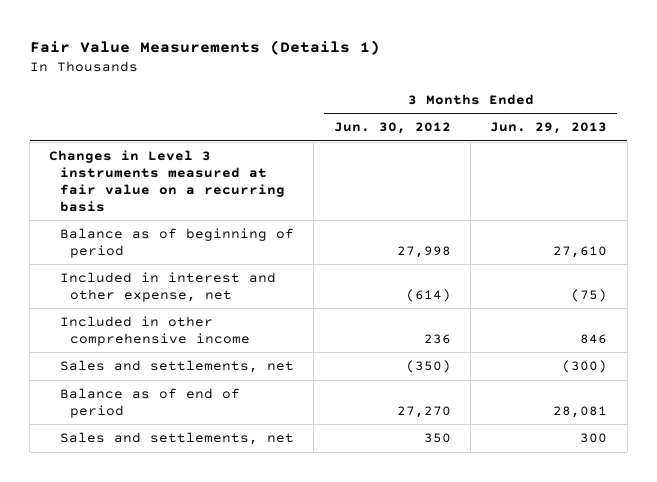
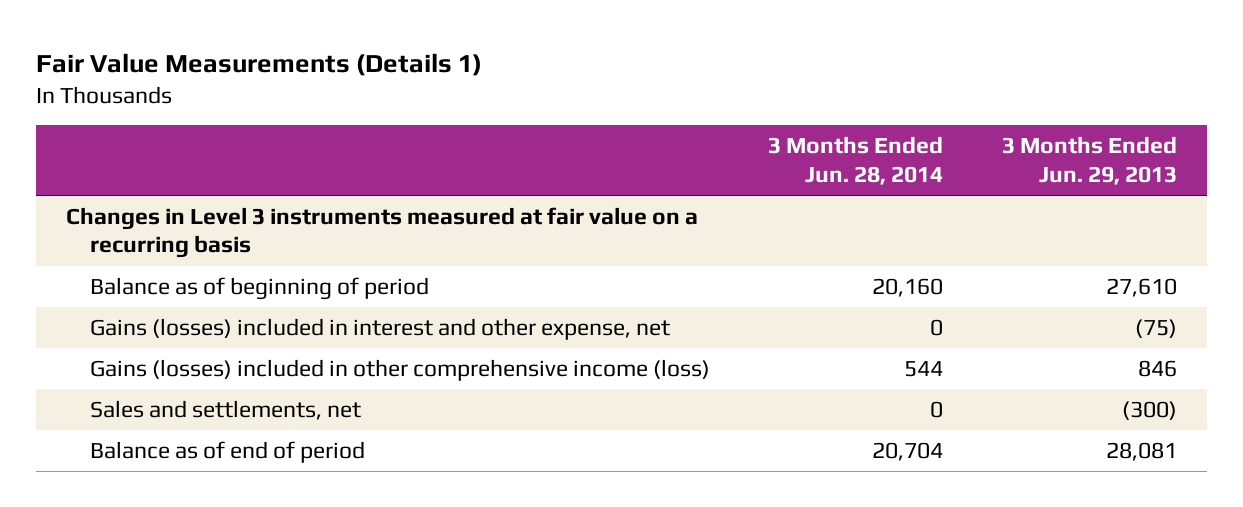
[333,122,451,135] Jun. 30, 2012 -> none
none -> [768,136,944,185] 3 Months Ended Jun. 28, 2014
[59,272,276,302] Included in interest and other expense, net -> [89,318,670,341] Gains (losses) included in interest and other expense, net
[59,316,251,346] Included in other comprehensive income -> [89,359,710,382] Gains (losses) included in other comprehensive income (loss)
[59,432,294,446] Sales and settlements, net -> none

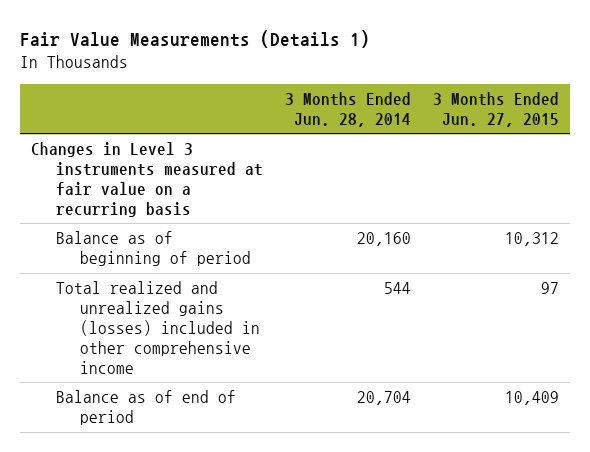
[1002,136,1178,185] 3 Months Ended Jun. 29, 2013 -> none
none -> [433,91,560,127] 3 Months Ended Jun. 27, 2015
[89,318,670,341] Gains (losses) included in interest and other expense, net -> none
[89,400,361,421] Sales and settlements, net -> none
[89,359,710,382] Gains (losses) included in other comprehensive income (loss) -> [55,281,261,374] Total realized and unrealized gains (losses) included in other comprehensive income

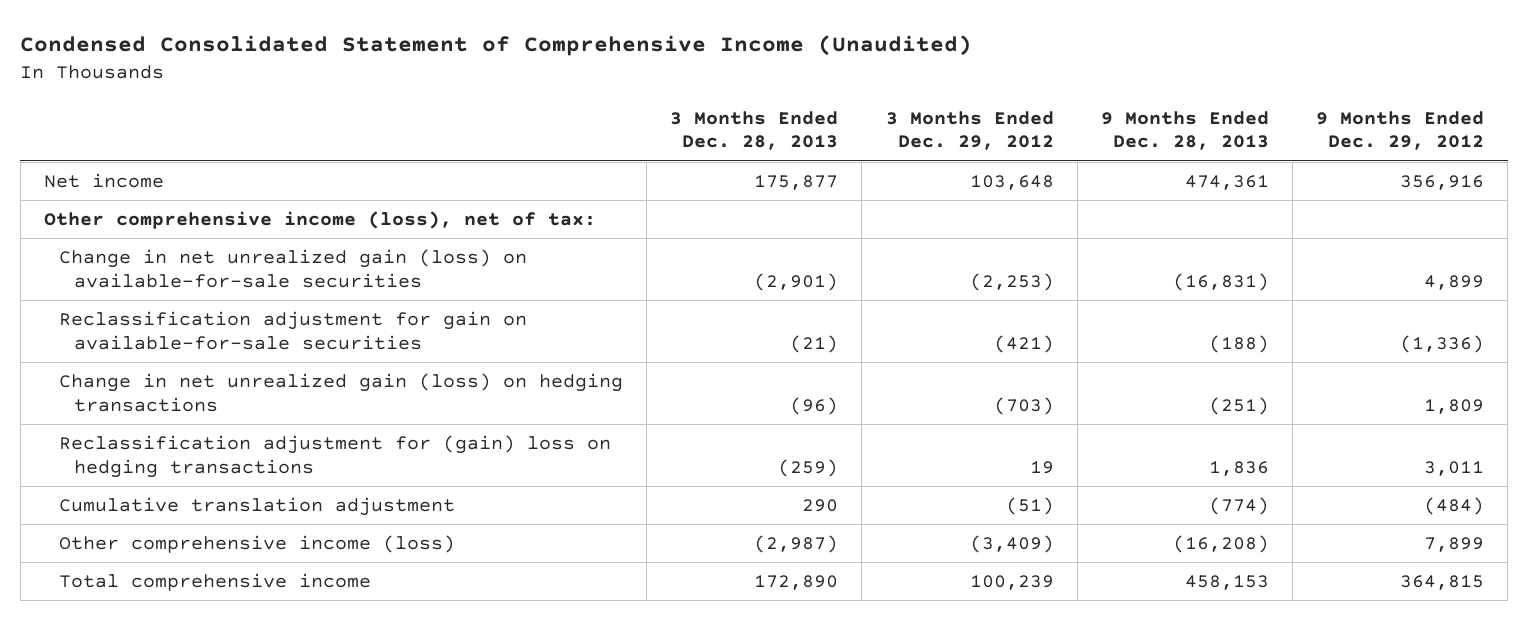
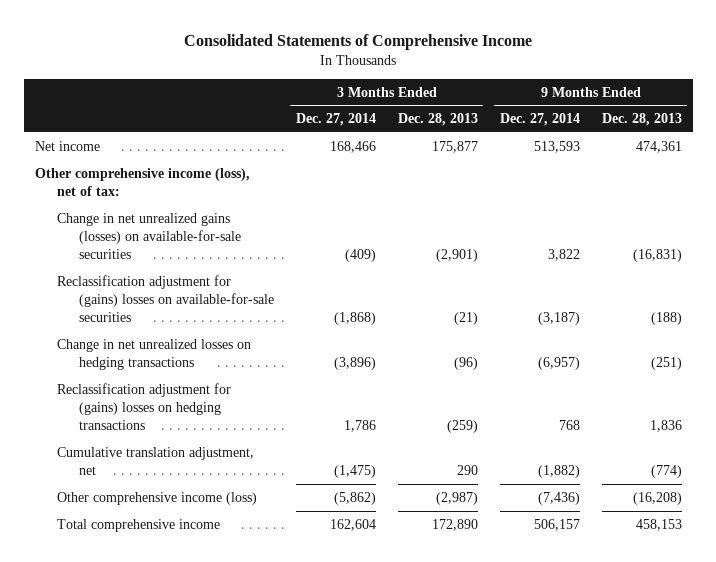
[20,35,973,57] Condensed Consolidated Statement of Comprehensive Income (Unaudited) -> [184,33,533,50] Consolidated Statements of Comprehensive Income
[885,110,1054,151] 3 Months Ended Dec. 29, 2012 -> none
[1316,110,1485,151] 9 Months Ended Dec. 29, 2012 -> none
none -> [295,113,376,127] Dec. 27, 2014
none -> [499,113,580,127] Dec. 27, 2014
[59,249,528,288] Change in net unrealized gain (loss) on available-for-sale securities -> [56,212,241,260] Change in net unrealized gains (losses) on available-for-sale securities
[59,311,528,350] Reclassification adjustment for gain on available-for-sale securities -> [56,274,274,323] Reclassification adjustment for (gains) losses on available-for-sale securities
[59,373,624,412] Change in net unrealized gain (loss) on hedging transactions -> [56,338,251,371] Change in net unrealized losses on hedging transactions
[59,435,612,478] Reclassification adjustment for (gain) loss on hedging transactions -> [56,382,231,431] Reclassification adjustment for (gains) losses on hedging transactions
[59,497,456,517] Cumulative translation adjustment -> [56,446,254,476] Cumulative translation adjustment, net

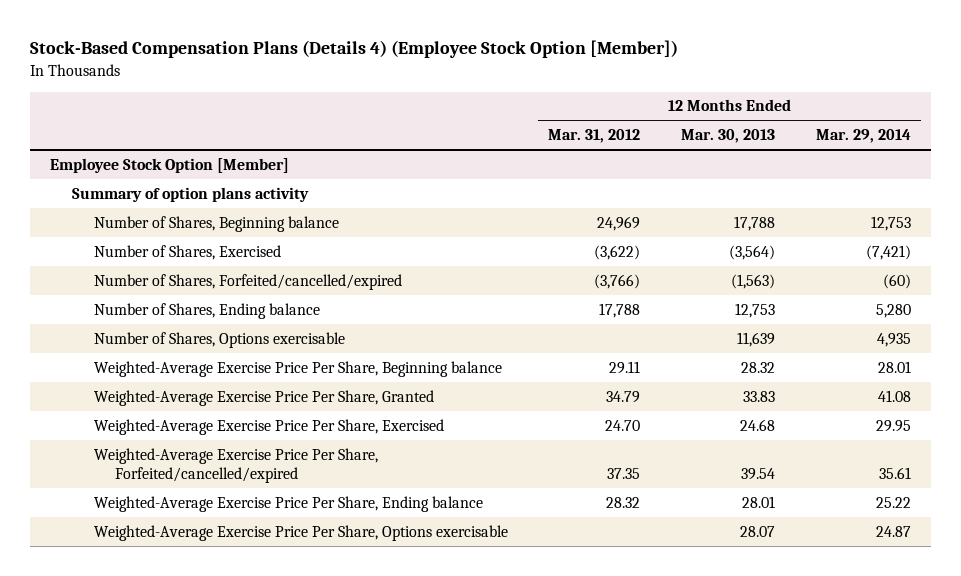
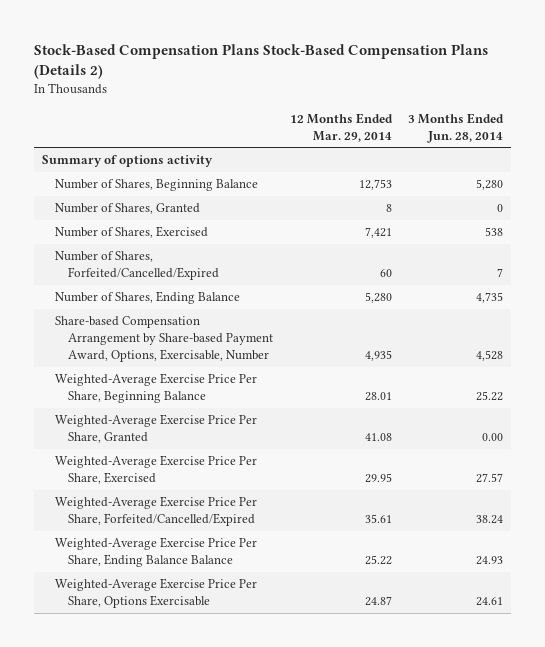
[29,40,678,59] Stock-Based Compensation Plans (Details 4) (Employee Stock Option [Member]) -> [34,43,489,80] Stock-Based Compensation Plans Stock-Based Compensation Plans (Details 2)
[548,129,641,144] Mar. 31, 2012 -> none
[681,129,776,144] Mar. 30, 2013 -> none
none -> [407,112,504,143] 3 Months Ended Jun. 28, 2014
[50,157,290,173] Employee Stock Option [Member] -> none
[71,186,309,202] Summary of option plans activity -> [42,155,214,168] Summary of options activity
[93,215,339,232] Number of Shares, Beginning balance -> [55,179,259,192] Number of Shares, Beginning Balance
none -> [55,203,201,215] Number of Shares, Granted
[865,244,911,260] (7,421) -> [364,227,392,239] 7,421
[93,273,402,290] Number of Shares, Forfeited/cancelled/expired -> [55,251,220,281] Number of Shares, Forfeited/Cancelled/Expired
[882,273,911,289] (60) -> [379,269,392,278] 60
[93,302,320,319] Number of Shares, Ending balance -> [55,291,241,305] Number of Shares, Ending Balance
[93,331,345,348] Number of Shares, Options exercisable -> [55,316,274,363] Share-based Compensation Arrangement by Share-based Payment Award, Options, Exercisable, Number
[93,360,502,377] Weighted-Average Exercise Price Per Share, Beginning balance -> [55,373,258,404] Weighted-Average Exercise Price Per Share, Beginning Balance
[93,447,378,484] Weighted-Average Exercise Price Per Share, Forfeited/cancelled/expired -> [55,496,258,527] Weighted-Average Exercise Price Per Share, Forfeited/Cancelled/Expired
[93,495,483,512] Weighted-Average Exercise Price Per Share, Ending balance -> [55,537,258,568] Weighted-Average Exercise Price Per Share, Ending Balance Balance
[93,524,508,541] Weighted-Average Exercise Price Per Share, Options exercisable -> [55,578,258,609] Weighted-Average Exercise Price Per Share, Options Exercisable

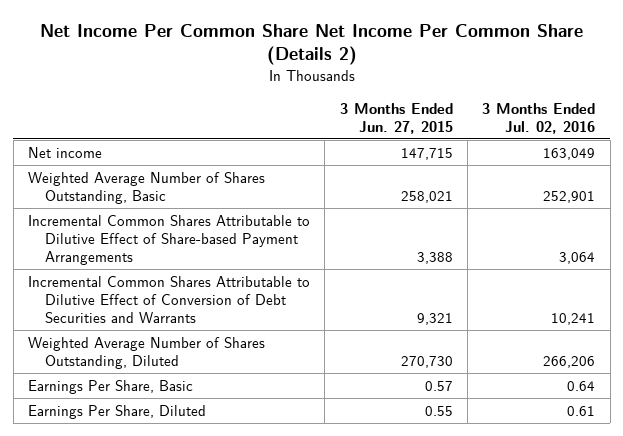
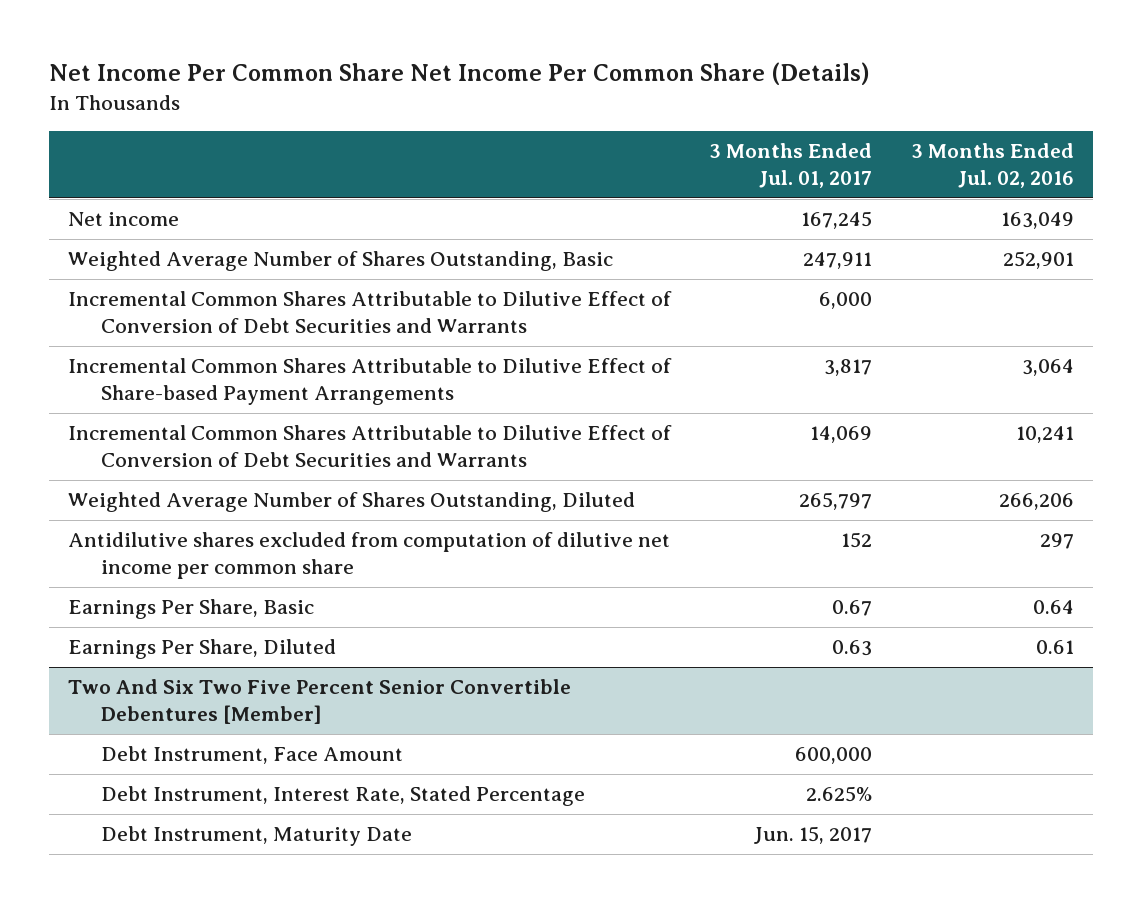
[39,23,583,66] Net Income Per Common Share Net Income Per Common Share (Details 2) -> [48,62,870,86] Net Income Per Common Share Net Income Per Common Share (Details)
[339,102,453,135] 3 Months Ended Jun. 27, 2015 -> none
none -> [709,143,873,189] 3 Months Ended Jul. 01, 2017
none -> [67,291,672,334] Incremental Common Shares Attributable to Dilutive Effect of Conversion of Debt Securities and Warrants
none -> [67,532,670,580] Antidilutive shares excluded from computation of dilutive net income per common share
none -> [67,679,571,725] Two And Six Two Five Percent Senior Convertible Debentures [Member]
none -> [101,746,404,765] Debt Instrument, Face Amount
none -> [101,786,586,807] Debt Instrument, Interest Rate, Stated Percentage
none -> [101,826,413,847] Debt Instrument, Maturity Date

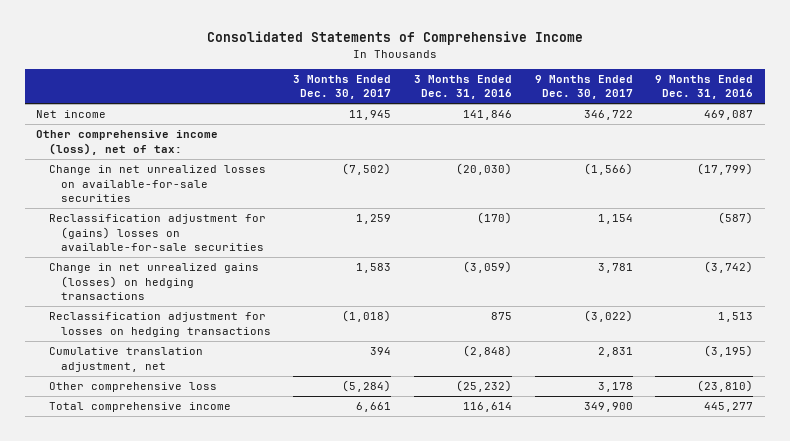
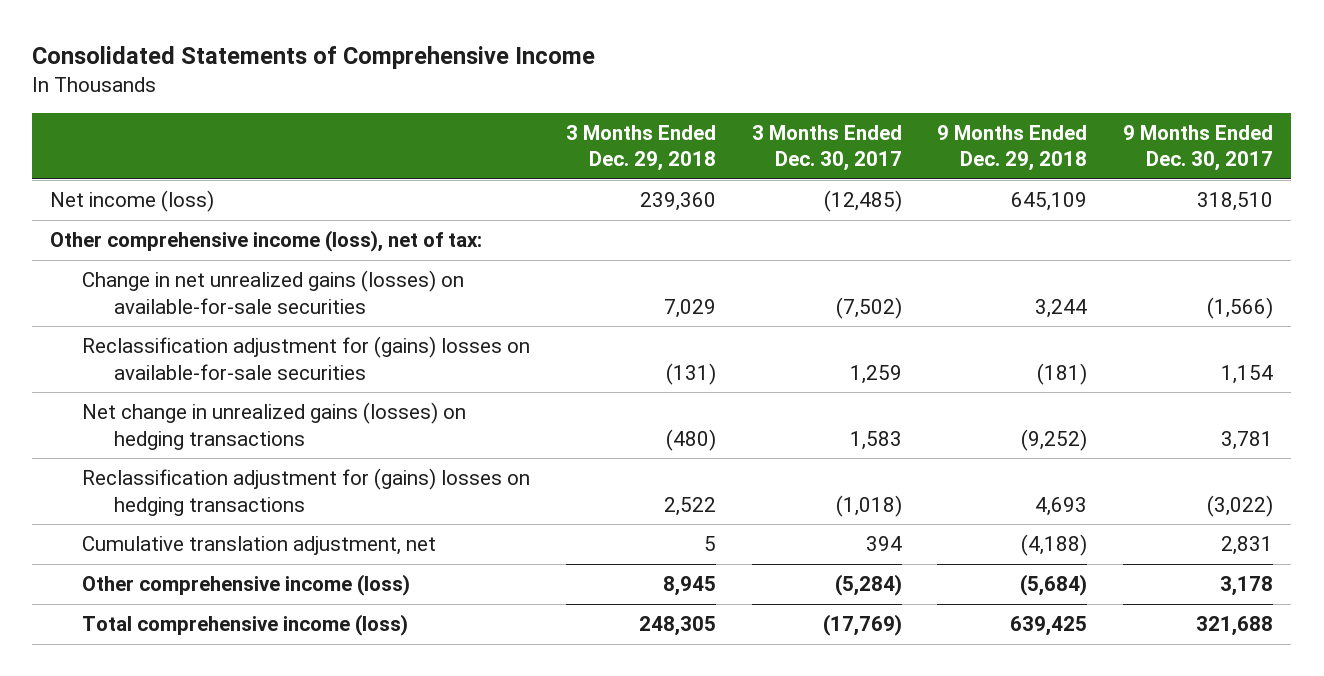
[414,74,513,100] 3 Months Ended Dec. 31, 2016 -> none
[655,74,754,100] 9 Months Ended Dec. 31, 2016 -> none
none -> [565,124,716,172] 3 Months Ended Dec. 29, 2018
none -> [937,124,1088,172] 9 Months Ended Dec. 29, 2018
[36,110,107,119] Net income -> [50,190,215,213] Net income (loss)
[349,110,392,121] 11,945 -> [823,190,902,213] (12,485)
[583,110,633,121] 346,722 -> [1197,192,1274,212] 318,510
[48,165,266,203] Change in net unrealized losses on available-for-sale securities -> [81,270,464,314] Change in net unrealized gains (losses) on available-for-sale securities
[48,263,259,301] Change in net unrealized gains (losses) on hedging transactions -> [81,402,466,450] Net change in unrealized gains (losses) on hedging transactions
[48,312,271,337] Reclassification adjustment for losses on hedging transactions -> [81,468,530,516] Reclassification adjustment for (gains) losses on hedging transactions
[48,382,217,393] Other comprehensive loss -> [81,574,410,597] Other comprehensive income (loss)
[48,402,231,413] Total comprehensive income -> [81,614,408,637] Total comprehensive income (loss)
[356,402,392,413] 6,661 -> [822,614,902,637] (17,769)
[583,402,633,413] 349,900 -> [1196,616,1274,637] 321,688

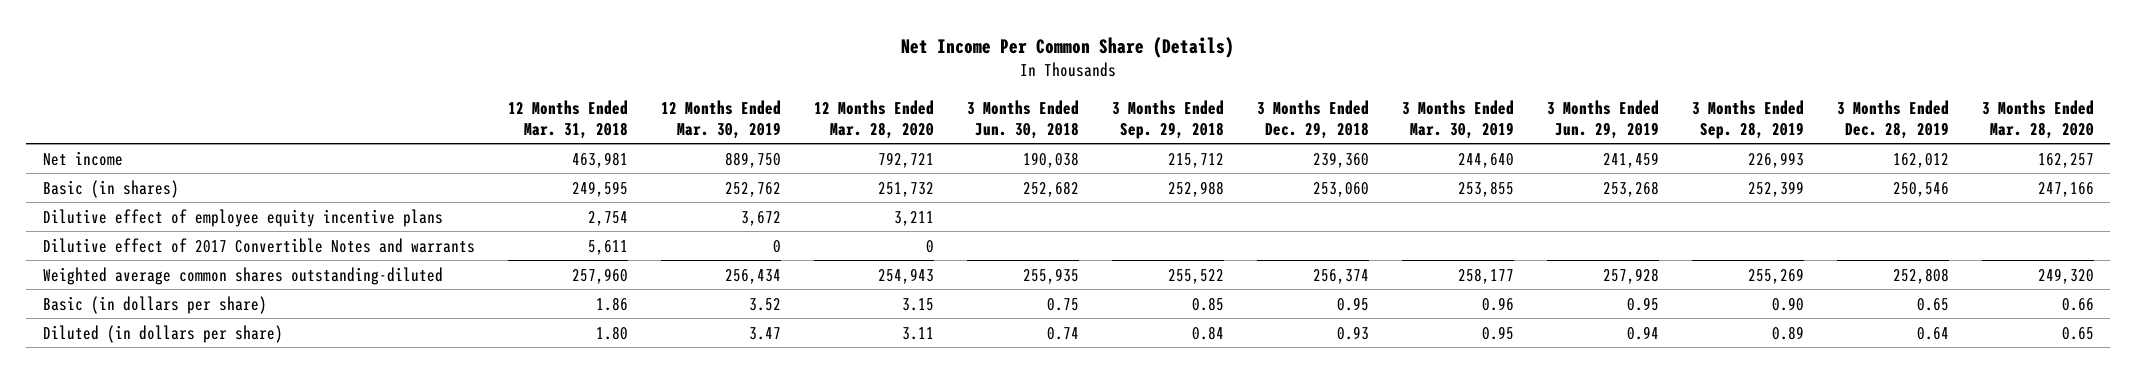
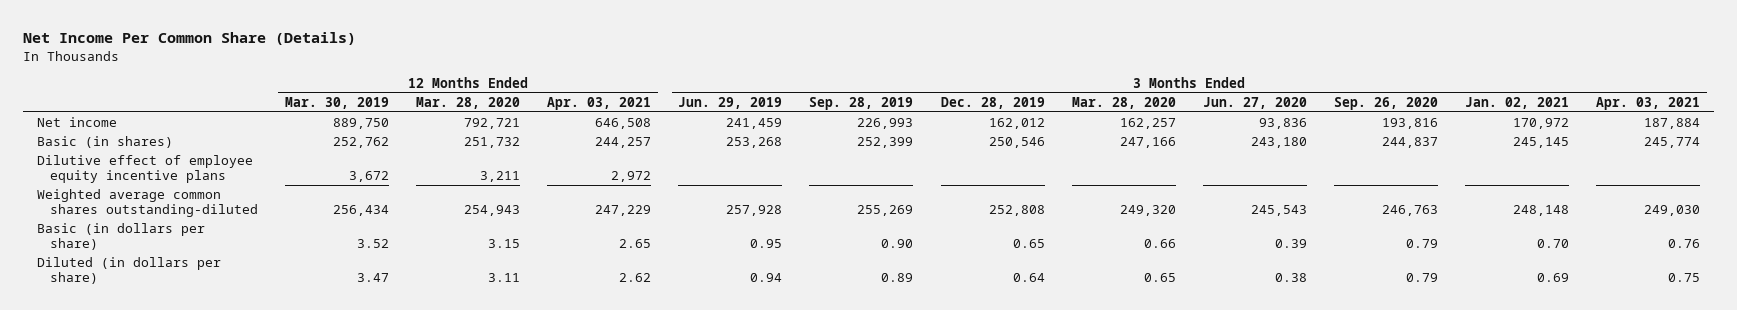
[507,99,628,139] 12 Months Ended Mar. 31, 2018 -> none
[966,99,1079,139] 3 Months Ended Jun. 30, 2018 -> none
[1111,99,1224,139] 3 Months Ended Sep. 29, 2018 -> none
[1256,99,1369,139] 3 Months Ended Dec. 29, 2018 -> none
[1401,99,1514,139] 3 Months Ended Mar. 30, 2019 -> none
none -> [547,96,652,110] Apr. 03, 2021
none -> [1202,96,1307,109] Jun. 27, 2020
none -> [1334,96,1439,110] Sep. 26, 2020
none -> [1465,96,1570,109] Jan. 02, 2021
none -> [1596,96,1701,110] Apr. 03, 2021
[42,237,475,253] Dilutive effect of 2017 Convertible Notes and warrants -> none

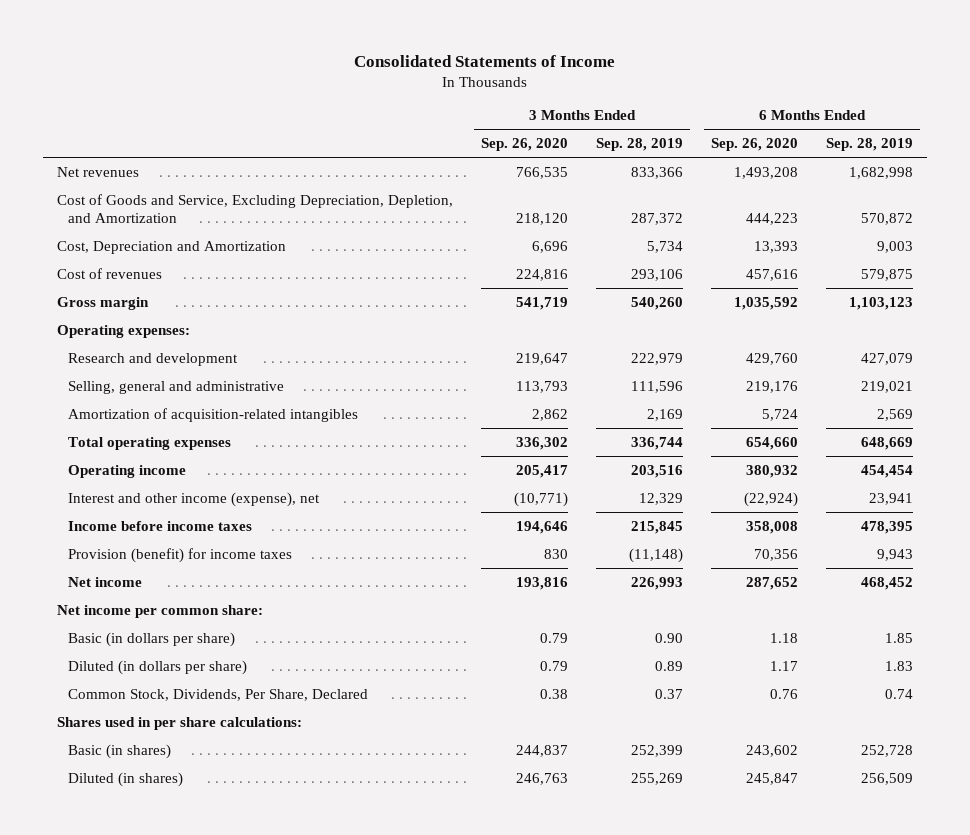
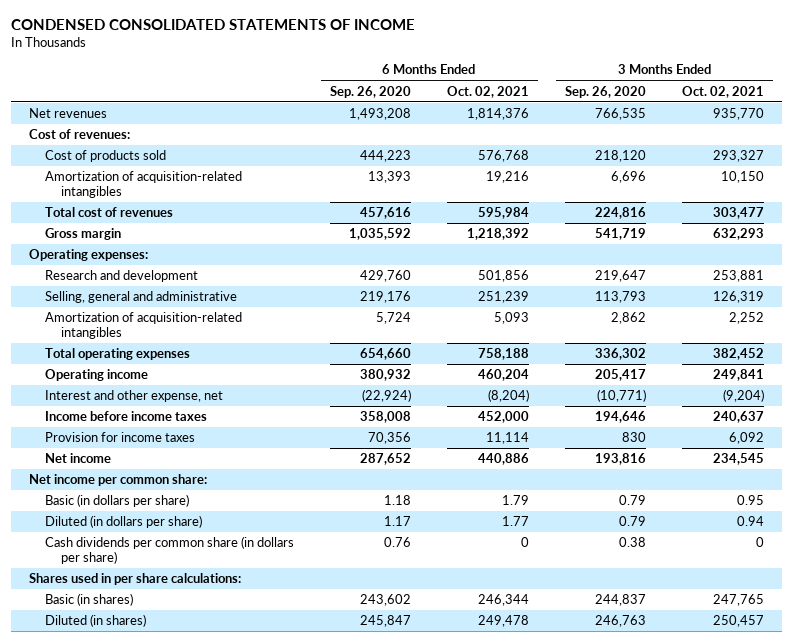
[354,54,616,67] Consolidated Statements of Income -> [10,18,415,30] CONDENSED CONSOLIDATED STATEMENTS OF INCOME
[596,138,684,152] Sep. 28, 2019 -> none
[826,138,914,152] Sep. 28, 2019 -> none
none -> [447,85,530,98] Oct. 02, 2021
none -> [682,85,765,98] Oct. 02, 2021
none -> [28,129,130,140] Cost of revenues:
[57,193,454,223] Cost of Goods and Service, Excluding Depreciation, Depletion, and Amortization -> [44,150,166,163] Cost of products sold
[57,240,287,254] Cost, Depreciation and Amortization -> [44,171,242,198] Amortization of acquisition-related intangibles
[57,267,163,279] Cost of revenues -> [44,207,173,218] Total cost of revenues
[67,491,320,507] Interest and other income (expense), net -> [44,390,223,403] Interest and other expense, net
[67,547,292,563] Provision (benefit) for income taxes -> [44,432,195,443] Provision for income taxes
[67,688,368,701] Common Stock, Dividends, Per Share, Declared -> [44,536,294,564] Cash dividends per common share (in dollars per share)

